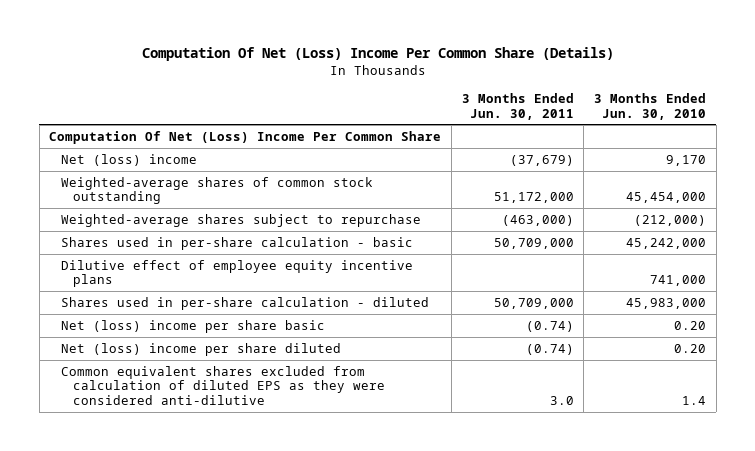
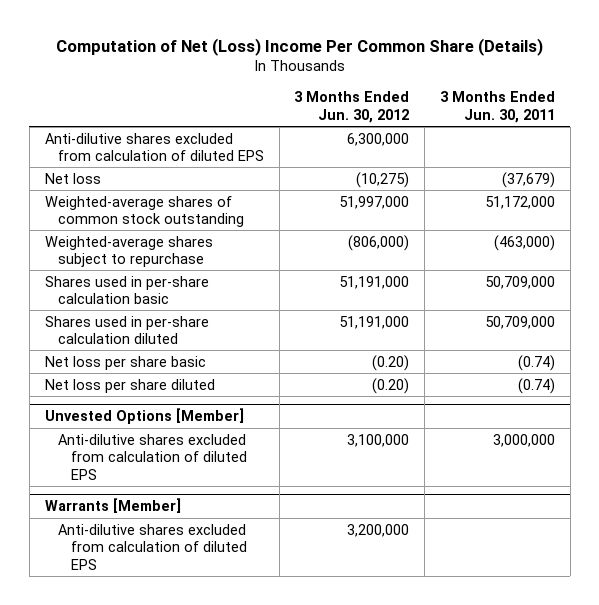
[141,47,614,62] Computation Of Net (Loss) Income Per Common Share (Details) -> [55,37,543,56] Computation of Net (Loss) Income Per Common Share (Details)
[594,93,707,120] 3 Months Ended Jun. 30, 2010 -> none
none -> [294,91,410,123] 3 Months Ended Jun. 30, 2012
[49,130,442,144] Computation Of Net (Loss) Income Per Common Share -> none
none -> [44,132,264,162] Anti-dilutive shares excluded from calculation of diluted EPS
[61,153,198,166] Net (loss) income -> [44,172,101,184] Net loss
[61,259,414,288] Dilutive effect of employee equity incentive plans -> none
[61,236,414,250] Shares used in per-share calculation - basic -> [44,275,209,305] Shares used in per-share calculation basic
[61,296,430,310] Shares used in per-share calculation - diluted -> [44,315,209,345] Shares used in per-share calculation diluted
[61,319,326,333] Net (loss) income per share basic -> [44,355,206,370] Net loss per share basic
[61,342,342,356] Net (loss) income per share diluted -> [44,378,215,393] Net loss per share diluted
none -> [44,408,244,425] Unvested Options [Member]
[61,365,385,405] Common equivalent shares excluded from calculation of diluted EPS as they were considered anti-dilutive -> [57,433,248,480] Anti-dilutive shares excluded from calculation of diluted EPS
[549,395,574,405] 3.0 -> [492,433,555,447] 3,000,000
none -> [44,498,181,514] Warrants [Member]
none -> [57,523,248,570] Anti-dilutive shares excluded from calculation of diluted EPS

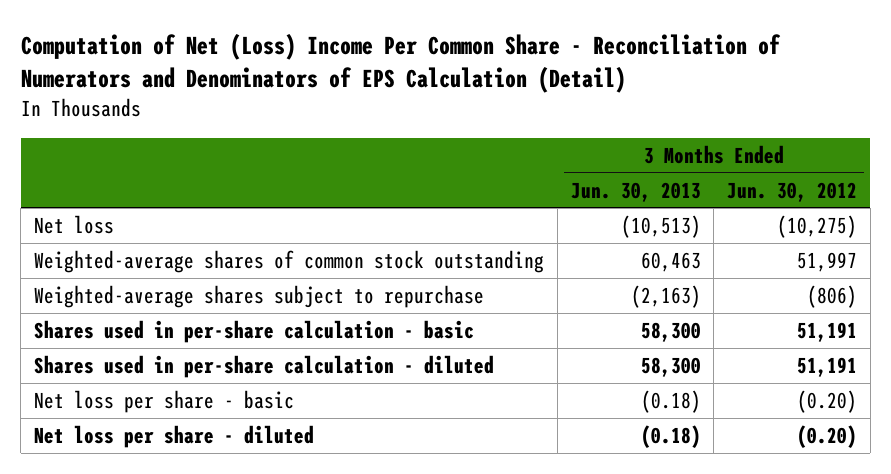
[55,37,543,56] Computation of Net (Loss) Income Per Common Share (Details) -> [20,33,781,94] Computation of Net (Loss) Income Per Common Share - Reconciliation of Numerators and Denominators of EPS Calculation (Detail)
[439,91,555,123] 3 Months Ended Jun. 30, 2011 -> none
none -> [570,181,701,202] Jun. 30, 2013
[44,132,264,162] Anti-dilutive shares excluded from calculation of diluted EPS -> none
[44,408,244,425] Unvested Options [Member] -> none
[57,433,248,480] Anti-dilutive shares excluded from calculation of diluted EPS -> none
[44,498,181,514] Warrants [Member] -> none
[57,523,248,570] Anti-dilutive shares excluded from calculation of diluted EPS -> none
[339,195,410,209] 51,997,000 -> [797,251,858,272] 51,997
[348,234,410,251] (806,000) -> [807,284,858,308] (806)
[44,275,209,305] Shares used in per-share calculation basic -> [34,319,475,343] Shares used in per-share calculation - basic
[339,275,410,289] 51,191,000 -> [797,321,858,342] 51,191
[44,315,209,345] Shares used in per-share calculation diluted -> [34,354,495,378] Shares used in per-share calculation - diluted
[339,315,410,329] 51,191,000 -> [797,356,858,377] 51,191
[44,355,206,370] Net loss per share basic -> [34,389,295,413] Net loss per share - basic
[44,378,215,393] Net loss per share diluted -> [34,424,315,448] Net loss per share - diluted

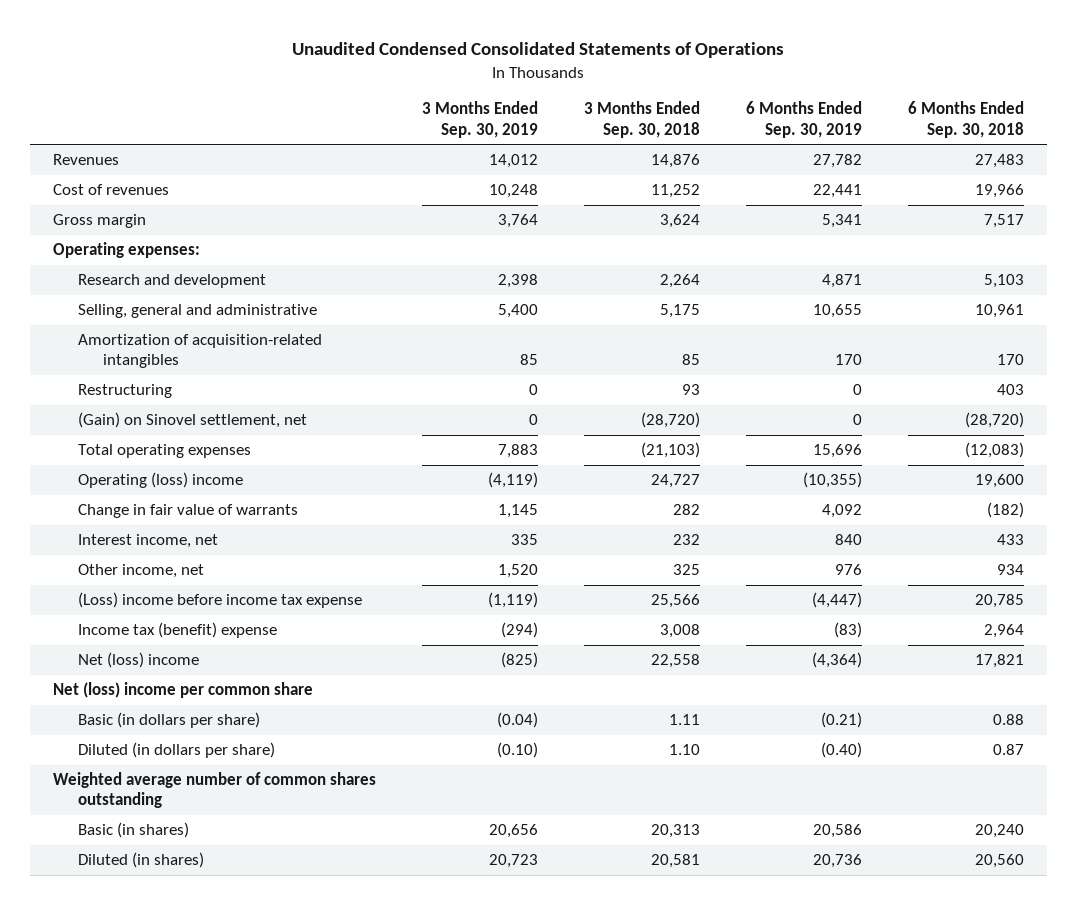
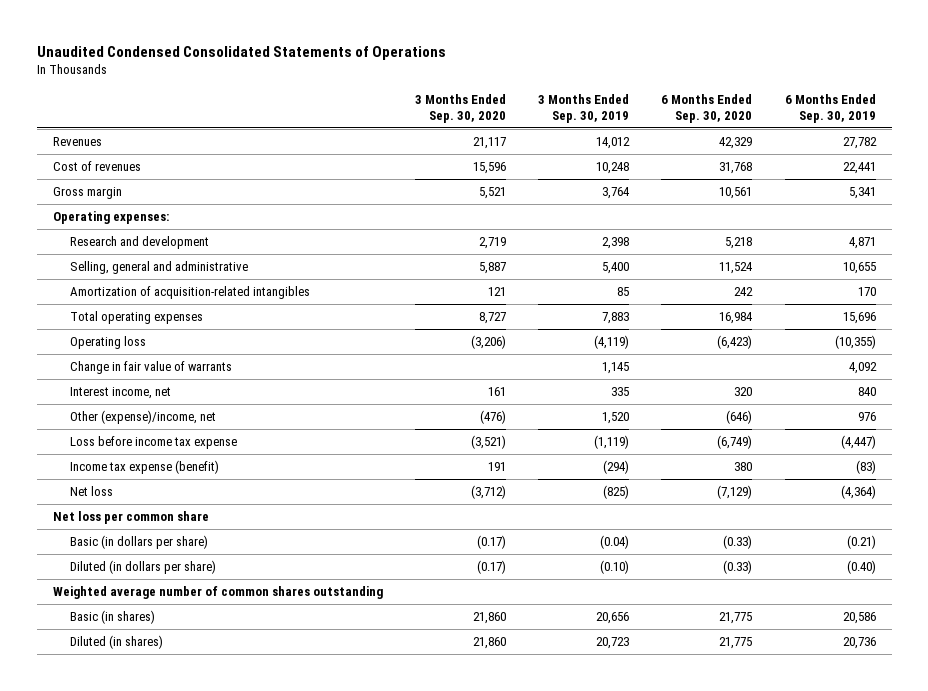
[583,101,700,138] 3 Months Ended Sep. 30, 2018 -> none
[908,101,1025,138] 6 Months Ended Sep. 30, 2018 -> none
none -> [414,94,506,124] 3 Months Ended Sep. 30, 2020
none -> [661,94,753,124] 6 Months Ended Sep. 30, 2020
[78,384,173,399] Restructuring -> none
[78,412,308,429] (Gain) on Sinovel settlement, net -> none
[78,472,244,489] Operating (loss) income -> [69,336,146,350] Operating loss
[78,564,205,579] Other income, net -> [69,410,216,425] Other (expense)/income, net
[78,592,363,609] (Loss) income before income tax expense -> [69,436,237,450] Loss before income tax expense
[78,622,278,639] Income tax (benefit) expense -> [69,460,219,475] Income tax expense (benefit)
[78,652,200,669] Net (loss) income -> [69,486,113,497] Net loss
[52,682,313,699] Net (loss) income per common share -> [52,511,209,525] Net loss per common share

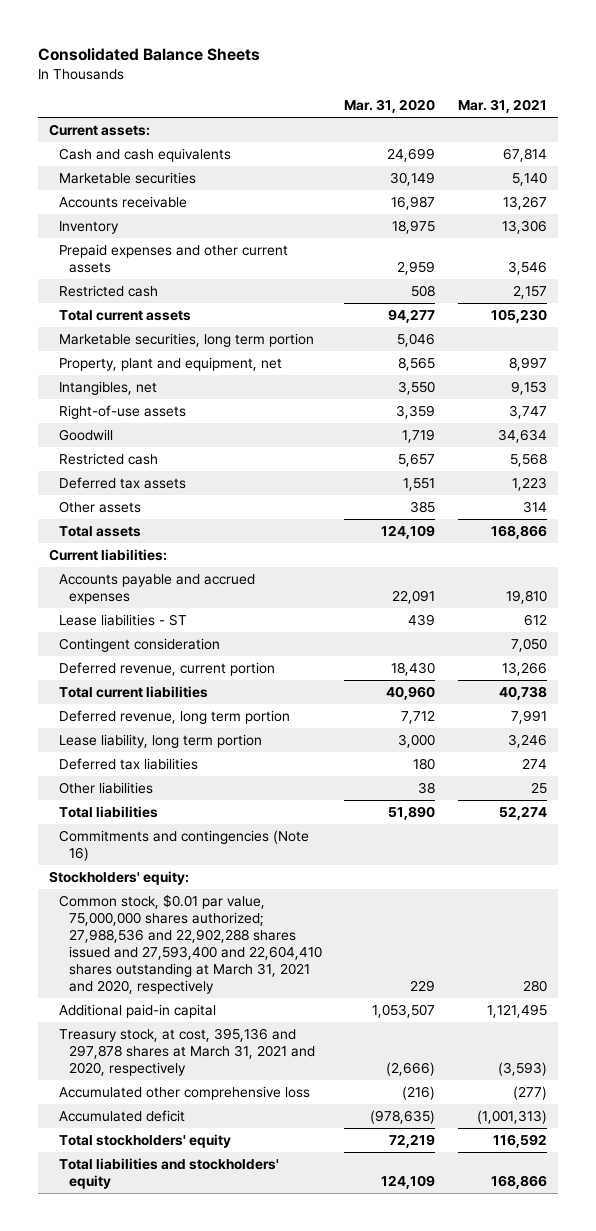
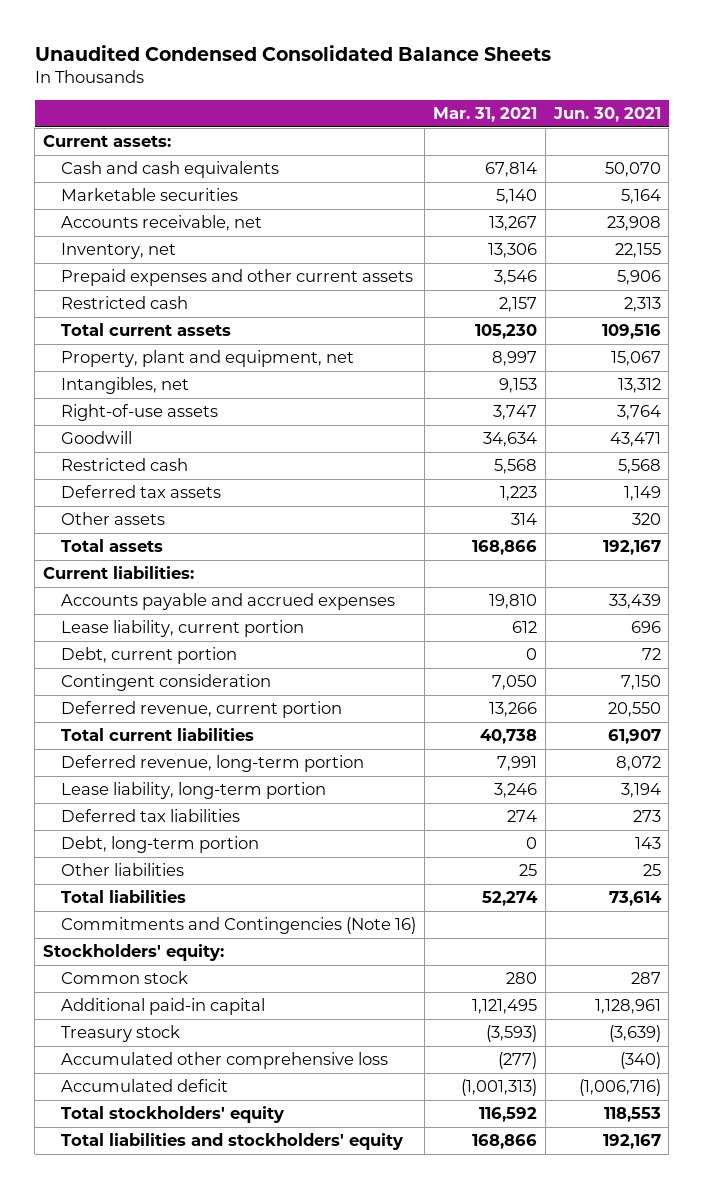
[37,47,260,61] Consolidated Balance Sheets -> [34,44,551,61] Unaudited Condensed Consolidated Balance Sheets
[344,99,436,114] Mar. 31, 2020 -> none
none -> [552,107,661,123] Jun. 30, 2021
[59,196,188,209] Accounts receivable -> [61,215,263,232] Accounts receivable, net
[59,221,120,235] Inventory -> [61,243,177,260] Inventory, net
[59,333,315,348] Marketable securities, long term portion -> none
[59,614,188,627] Lease liabilities - ST -> [61,620,305,638] Lease liability, current portion
none -> [61,647,238,665] Debt, current portion
[59,710,291,725] Deferred revenue, long term portion -> [61,755,365,773] Deferred revenue, long-term portion
[59,734,263,749] Lease liability, long term portion -> [61,782,327,800] Lease liability, long-term portion
none -> [61,836,260,854] Debt, long-term portion
[59,830,310,862] Commitments and contingencies (Note 16) -> [61,917,417,935] Commitments and Contingencies (Note 16)
[59,894,323,994] Common stock, $0.01 par value, 75,000,000 shares authorized; 27,988,536 and 22,902,288 shares issued and 27,593,400 and 22,604,410 shares outstanding at March 31, 2021 and 2020, respectively -> [61,971,189,985] Common stock
[59,1028,316,1077] Treasury stock, at cost, 395,136 and 297,878 shares at March 31, 2021 and 2020, respectively -> [61,1025,181,1043] Treasury stock

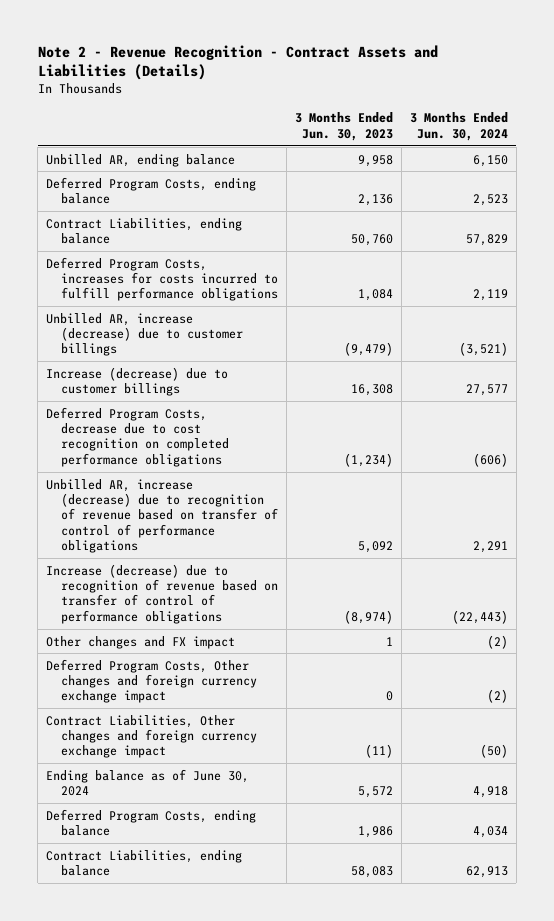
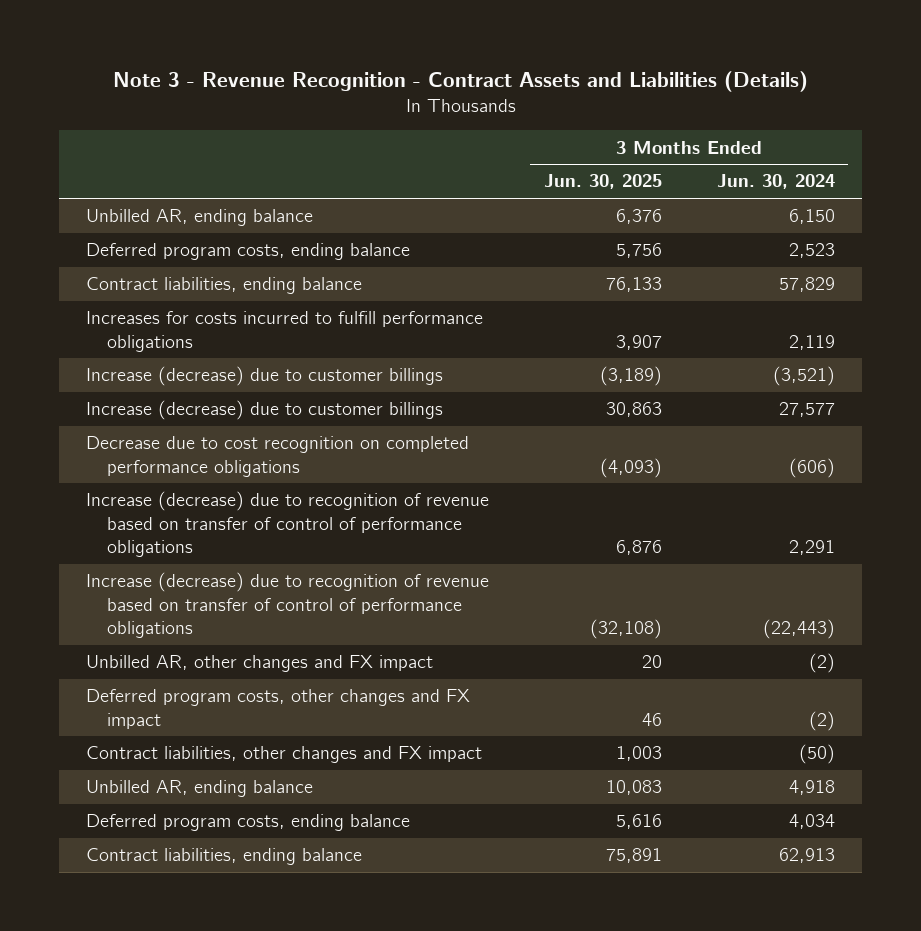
[37,44,438,81] Note 2 - Revenue Recognition - Contract Assets and Liabilities (Details) -> [112,71,808,93] Note 3 - Revenue Recognition - Contract Assets and Liabilities (Details)
[294,112,393,141] 3 Months Ended Jun. 30, 2023 -> none
none -> [544,174,663,190] Jun. 30, 2025
[46,176,257,204] Deferred Program Costs, ending balance -> [86,243,411,261] Deferred program costs, ending balance
[46,217,243,244] Contract Liabilities, ending balance -> [86,277,363,295] Contract liabilities, ending balance
[46,256,278,302] Deferred Program Costs, increases for costs incurred to fulfill performance obligations -> [86,311,484,352] Increases for costs incurred to fulfill performance obligations
[46,312,243,357] Unbilled AR, increase (decrease) due to customer billings -> [86,366,444,387] Increase (decrease) due to customer billings
[46,406,229,467] Deferred Program Costs, decrease due to cost recognition on completed performance obligations -> [86,436,470,477] Decrease due to cost recognition on completed performance obligations
[46,478,278,554] Unbilled AR, increase (decrease) due to recognition of revenue based on transfer of control of performance obligations -> [86,491,490,558] Increase (decrease) due to recognition of revenue based on transfer of control of performance obligations
[46,635,236,649] Other changes and FX impact -> [86,655,434,673] Unbilled AR, other changes and FX impact
[46,658,257,704] Deferred Program Costs, Other changes and foreign currency exchange impact -> [86,689,471,729] Deferred program costs, other changes and FX impact
[46,714,257,759] Contract Liabilities, Other changes and foreign currency exchange impact -> [86,746,483,764] Contract liabilities, other changes and FX impact
[46,768,250,796] Ending balance as of June 30, 2024 -> [86,780,314,798] Unbilled AR, ending balance
[46,808,257,836] Deferred Program Costs, ending balance -> [86,814,411,832] Deferred program costs, ending balance
[46,849,243,876] Contract Liabilities, ending balance -> [86,848,363,866] Contract liabilities, ending balance

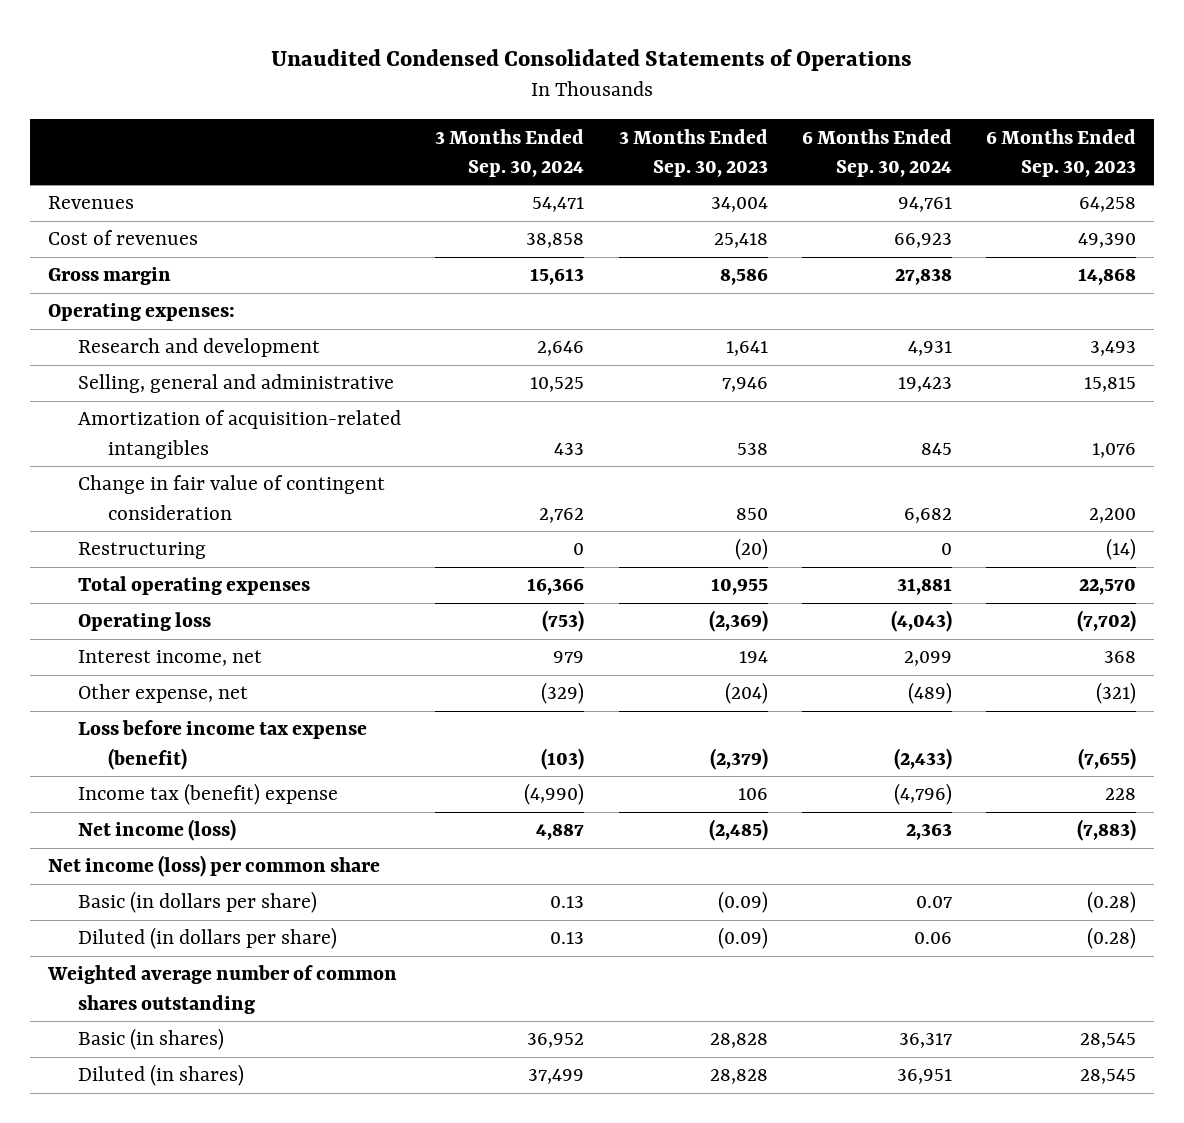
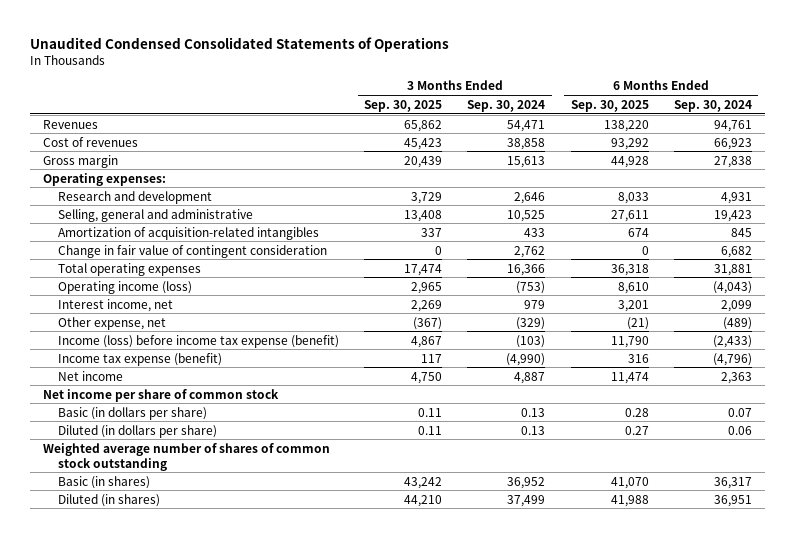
[618,128,768,178] 3 Months Ended Sep. 30, 2023 -> none
[986,128,1137,178] 6 Months Ended Sep. 30, 2023 -> none
none -> [363,99,442,112] Sep. 30, 2025
none -> [570,99,649,112] Sep. 30, 2025
[77,542,206,560] Restructuring -> none
[77,612,211,632] Operating loss -> [57,280,192,294] Operating income (loss)
[77,720,367,770] Loss before income tax expense (benefit) -> [57,334,339,348] Income (loss) before income tax expense (benefit)
[77,783,338,806] Income tax (benefit) expense -> [57,352,222,366] Income tax expense (benefit)
[77,819,236,842] Net income (loss) -> [57,370,123,381] Net income
[47,855,380,878] Net income (loss) per common share -> [43,388,280,402] Net income per share of common stock
[46,965,397,1014] Weighted average number of common shares outstanding -> [43,442,331,471] Weighted average number of shares of common stock outstanding

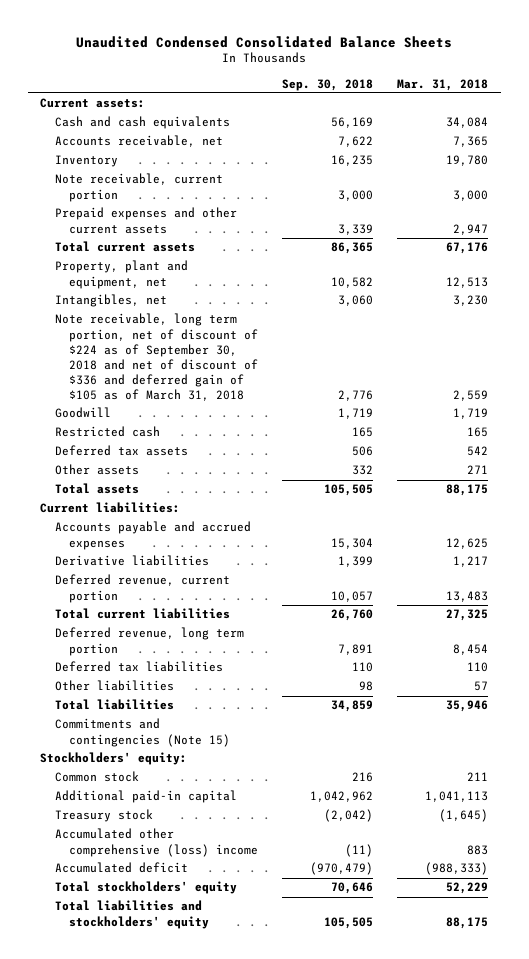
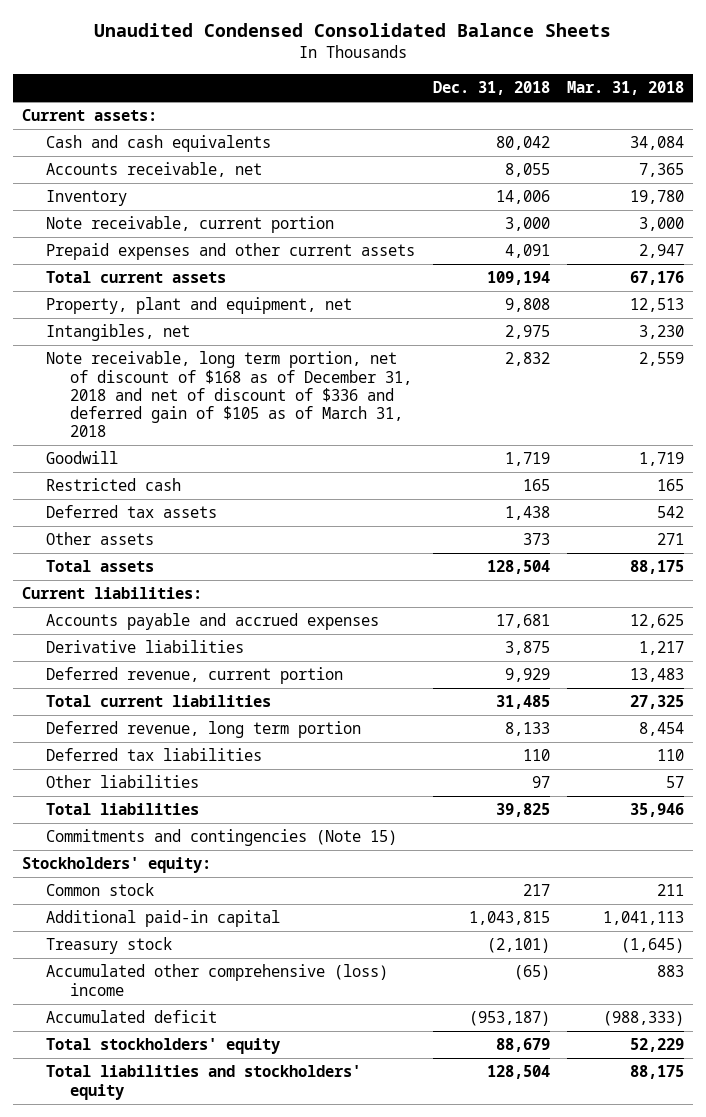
[282,78,374,91] Sep. 30, 2018 -> none
none -> [432,81,550,96] Dec. 31, 2018
[54,313,258,401] Note receivable, long term portion, net of discount of $224 as of September 30, 2018 and net of discount of $336 and deferred gain of $105 as of March 31, 2018 -> [45,351,412,438] Note receivable, long term portion, net of discount of $168 as of December 31, 2018 and net of discount of $336 and deferred gain of $105 as of March 31, 2018

